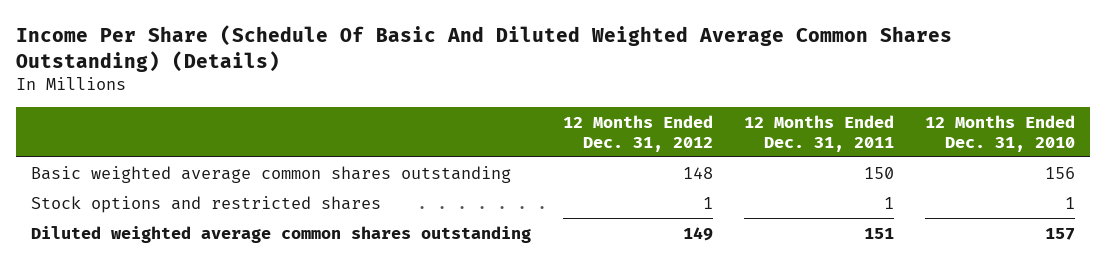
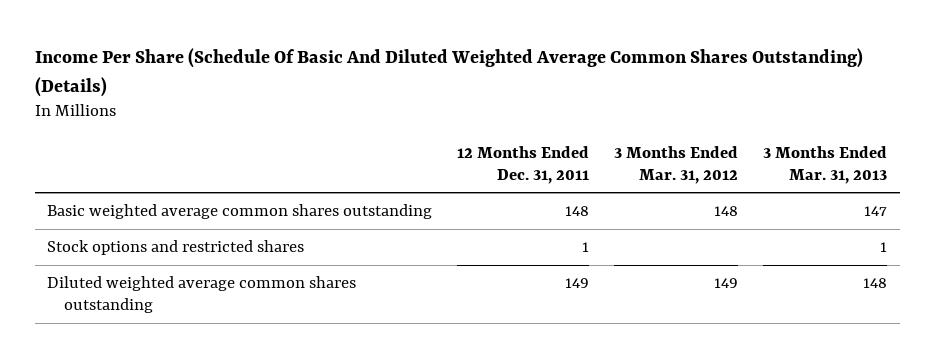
[562,114,713,152] 12 Months Ended Dec. 31, 2012 -> none
[924,114,1075,152] 12 Months Ended Dec. 31, 2010 -> none
none -> [614,145,739,184] 3 Months Ended Mar. 31, 2012
none -> [763,145,888,184] 3 Months Ended Mar. 31, 2013
[863,167,894,180] 150 -> [565,205,590,216] 148
[863,228,894,240] 151 -> [565,277,590,288] 149

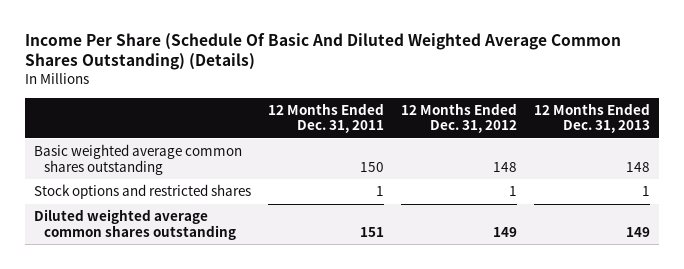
[614,145,739,184] 3 Months Ended Mar. 31, 2012 -> none
[763,145,888,184] 3 Months Ended Mar. 31, 2013 -> none
none -> [400,102,517,134] 12 Months Ended Dec. 31, 2012
none -> [534,102,651,134] 12 Months Ended Dec. 31, 2013
[565,205,590,216] 148 -> [359,161,384,172] 150
[565,277,590,288] 149 -> [359,226,384,237] 151

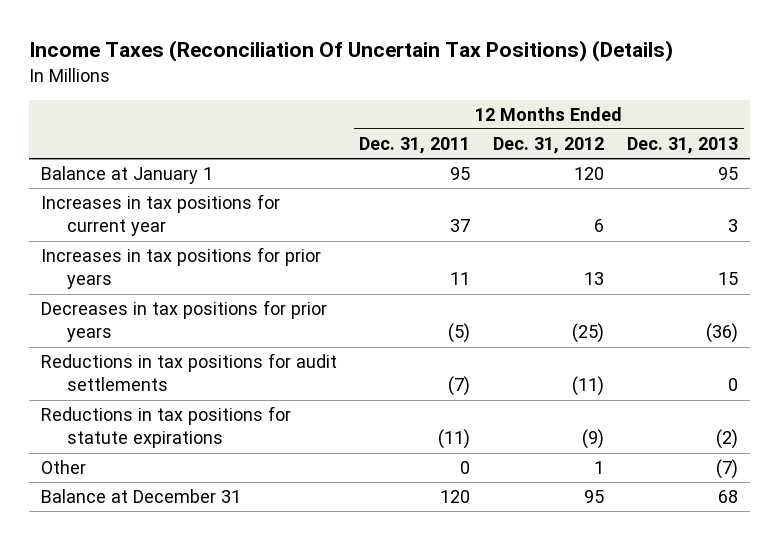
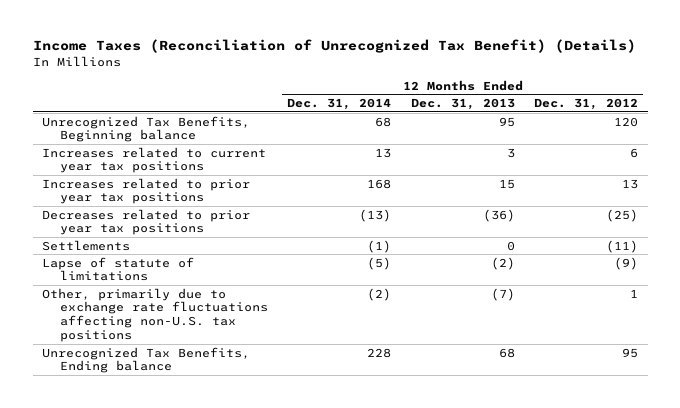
[29,40,674,63] Income Taxes (Reconciliation Of Uncertain Tax Positions) (Details) -> [32,39,636,54] Income Taxes (Reconciliation of Unrecognized Tax Benefit) (Details)
[359,136,471,154] Dec. 31, 2011 -> none
none -> [287,98,392,111] Dec. 31, 2014
[40,166,213,185] Balance at January 1 -> [42,115,251,143] Unrecognized Tax Benefits, Beginning balance
[40,194,280,237] Increases in tax positions for current year -> [42,146,267,174] Increases related to current year tax positions
[40,247,321,290] Increases in tax positions for prior years -> [42,177,251,205] Increases related to prior year tax positions
[40,300,327,343] Decreases in tax positions for prior years -> [42,208,251,236] Decreases related to prior year tax positions
[40,353,337,392] Reductions in tax positions for audit settlements -> [42,239,131,251] Settlements
[40,406,291,449] Reductions in tax positions for statute expirations -> [42,256,195,282] Lapse of statute of limitations
[40,460,86,475] Other -> [42,287,268,343] Other, primarily due to exchange rate fluctuations affecting non-U.S. tax positions
[40,489,241,504] Balance at December 31 -> [42,346,251,374] Unrecognized Tax Benefits, Ending balance

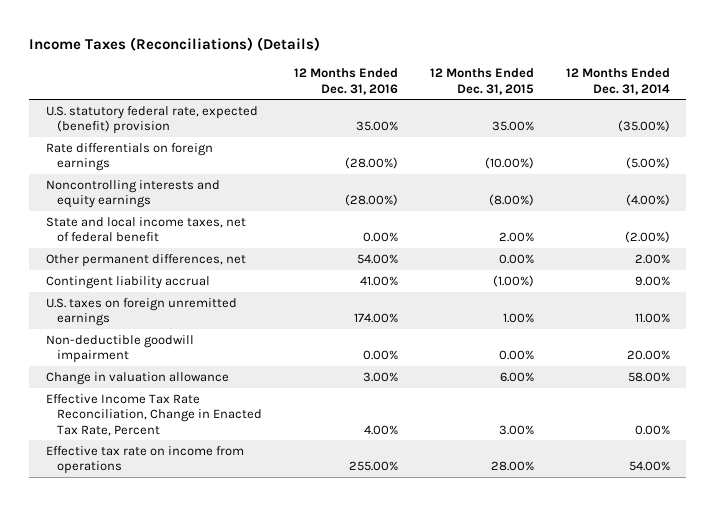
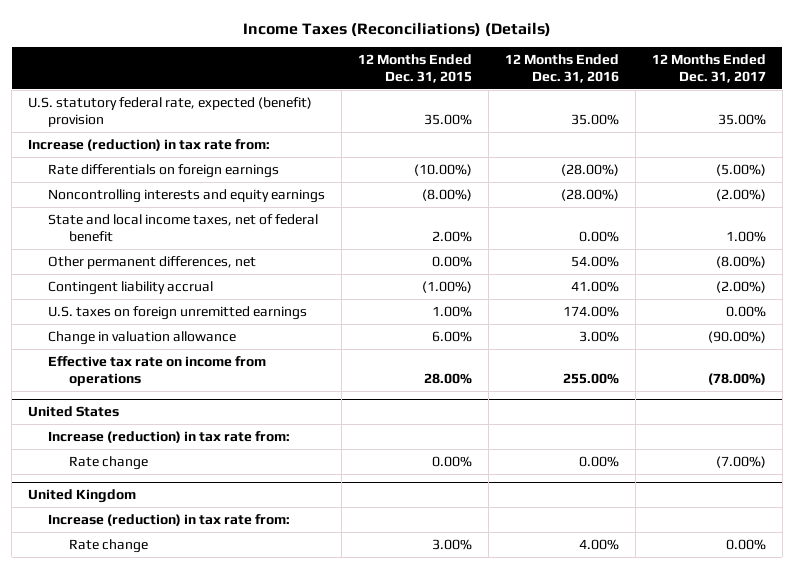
[565,68,670,95] 12 Months Ended Dec. 31, 2014 -> none
none -> [651,54,766,84] 12 Months Ended Dec. 31, 2017
none -> [28,138,271,151] Increase (reduction) in tax rate from:
[45,334,194,364] Non-deductible goodwill impairment -> none
[45,393,262,436] Effective Income Tax Rate Reconciliation, Change in Enacted Tax Rate, Percent -> none
none -> [28,406,120,418] United States
none -> [48,430,291,443] Increase (reduction) in tax rate from:
none -> [68,455,148,470] Rate change
none -> [28,489,137,504] United Kingdom
none -> [48,513,291,526] Increase (reduction) in tax rate from:
none -> [68,538,148,553] Rate change

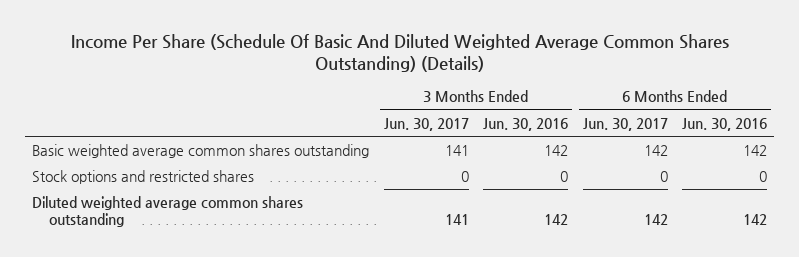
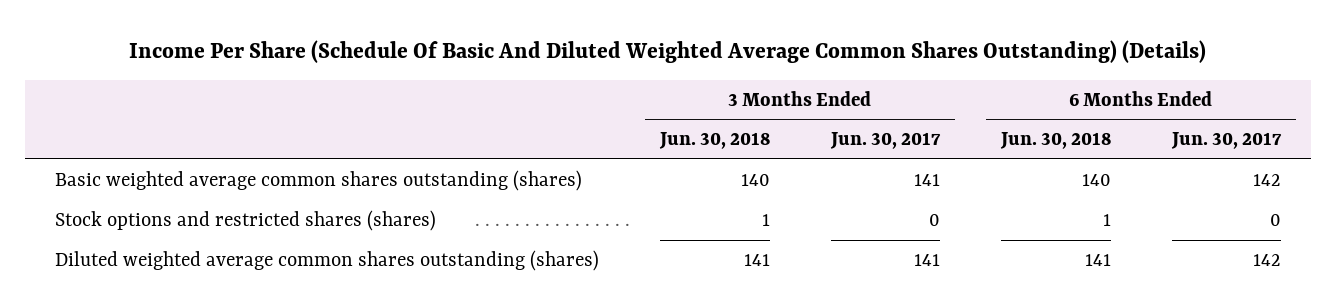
[483,117,569,131] Jun. 30, 2016 -> none
[682,117,768,131] Jun. 30, 2016 -> none
none -> [659,132,771,150] Jun. 30, 2018
none -> [999,132,1111,150] Jun. 30, 2018
[32,144,370,159] Basic weighted average common shares outstanding -> [55,169,583,191] Basic weighted average common shares outstanding (shares)
[32,170,255,185] Stock options and restricted shares -> [55,209,437,231] Stock options and restricted shares (shares)
[32,196,304,227] Diluted weighted average common shares outstanding -> [55,249,600,271] Diluted weighted average common shares outstanding (shares)

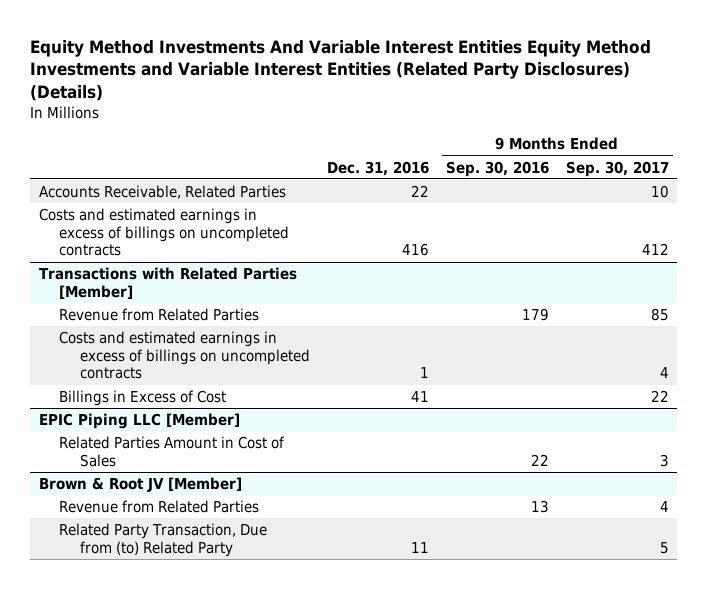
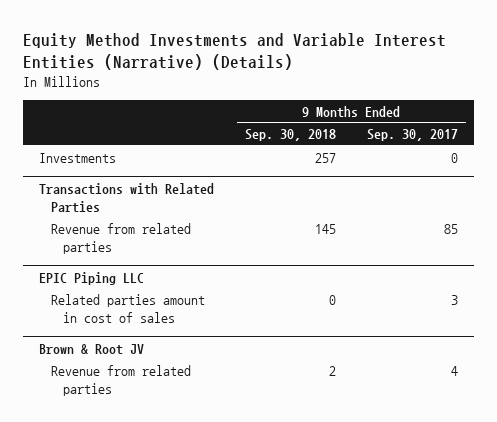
[30,39,652,102] Equity Method Investments And Variable Interest Entities Equity Method Investments and Variable Interest Entities (Related Party Disclosures) (Details) -> [22,32,446,71] Equity Method Investments and Variable Interest Entities (Narrative) (Details)
[327,160,430,176] Dec. 31, 2016 -> none
[445,160,549,177] Sep. 30, 2016 -> none
none -> [244,129,336,142] Sep. 30, 2018
[38,184,286,199] Accounts Receivable, Related Parties -> none
[38,207,290,257] Costs and estimated earnings in excess of billings on uncompleted contracts -> none
[59,330,311,380] Costs and estimated earnings in excess of billings on uncompleted contracts -> none
[59,389,227,406] Billings in Excess of Cost -> none
[59,522,268,557] Related Party Transaction, Due from (to) Related Party -> none
none -> [38,152,116,163] Investments
[38,266,297,299] Transactions with Related Parties [Member] -> [38,182,214,213] Transactions with Related Parties
[59,307,260,321] Revenue from Related Parties -> [50,222,191,254] Revenue from related parties
[38,412,240,429] EPIC Piping LLC [Member] -> [38,271,144,285] EPIC Piping LLC
[59,435,286,467] Related Parties Amount in Cost of Sales -> [50,293,205,323] Related parties amount in cost of sales
[38,476,242,492] Brown & Root JV [Member] -> [38,342,144,355] Brown & Root JV
[59,499,260,513] Revenue from Related Parties -> [50,364,191,396] Revenue from related parties

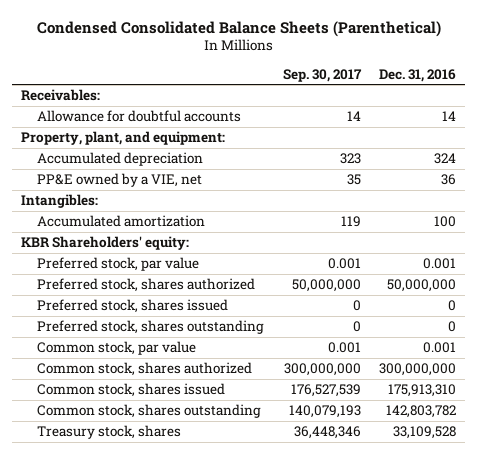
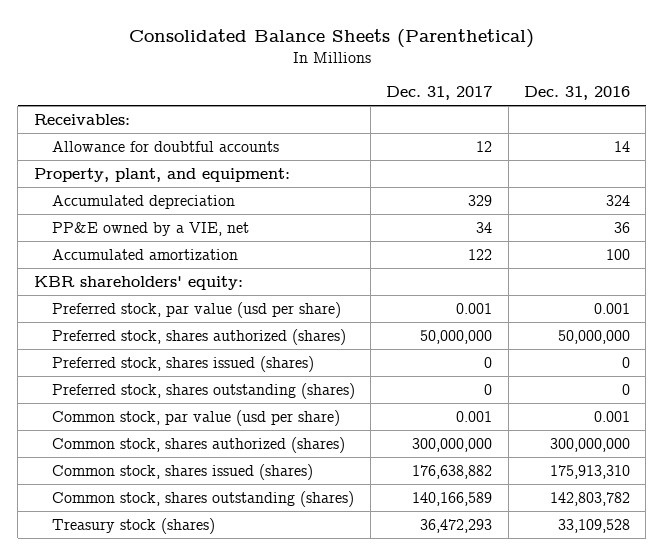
[36,20,441,37] Condensed Consolidated Balance Sheets (Parenthetical) -> [128,28,534,48] Consolidated Balance Sheets (Parenthetical)
[282,68,362,82] Sep. 30, 2017 -> none
none -> [386,85,493,100] Dec. 31, 2017
[21,194,99,209] Intangibles: -> none
[21,236,190,251] KBR Shareholders' equity: -> [33,275,243,290] KBR shareholders' equity:
[37,257,200,272] Preferred stock, par value -> [51,301,341,318] Preferred stock, par value (usd per share)
[37,278,256,293] Preferred stock, shares authorized -> [51,328,346,345] Preferred stock, shares authorized (shares)
[37,299,229,314] Preferred stock, shares issued -> [51,355,314,372] Preferred stock, shares issued (shares)
[37,320,265,335] Preferred stock, shares outstanding -> [51,382,355,399] Preferred stock, shares outstanding (shares)
[37,341,197,356] Common stock, par value -> [51,409,340,426] Common stock, par value (usd per share)
[37,362,253,377] Common stock, shares authorized -> [51,436,345,453] Common stock, shares authorized (shares)
[37,383,226,398] Common stock, shares issued -> [51,463,313,480] Common stock, shares issued (shares)
[37,404,262,419] Common stock, shares outstanding -> [51,490,354,507] Common stock, shares outstanding (shares)
[37,425,182,440] Treasury stock, shares -> [51,517,215,534] Treasury stock (shares)

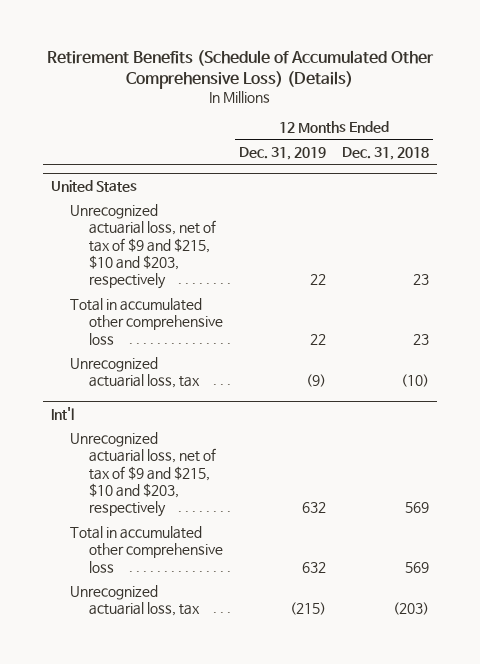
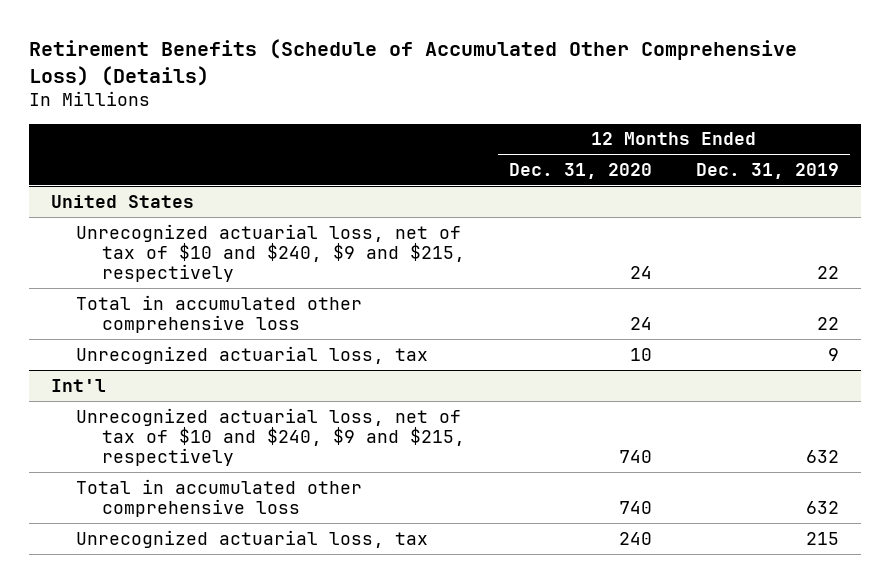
[342,147,430,161] Dec. 31, 2018 -> none
none -> [508,162,652,179] Dec. 31, 2020
[69,204,216,290] Unrecognized actuarial loss, net of tax of $9 and $215, $10 and $203, respectively -> [76,223,465,282] Unrecognized actuarial loss, net of tax of $10 and $240, $9 and $215, respectively
[305,374,326,388] (9) -> [827,347,839,361] 9
[69,432,216,518] Unrecognized actuarial loss, net of tax of $9 and $215, $10 and $203, respectively -> [76,407,465,466] Unrecognized actuarial loss, net of tax of $10 and $240, $9 and $215, respectively
[289,602,326,616] (215) -> [805,531,839,545] 215

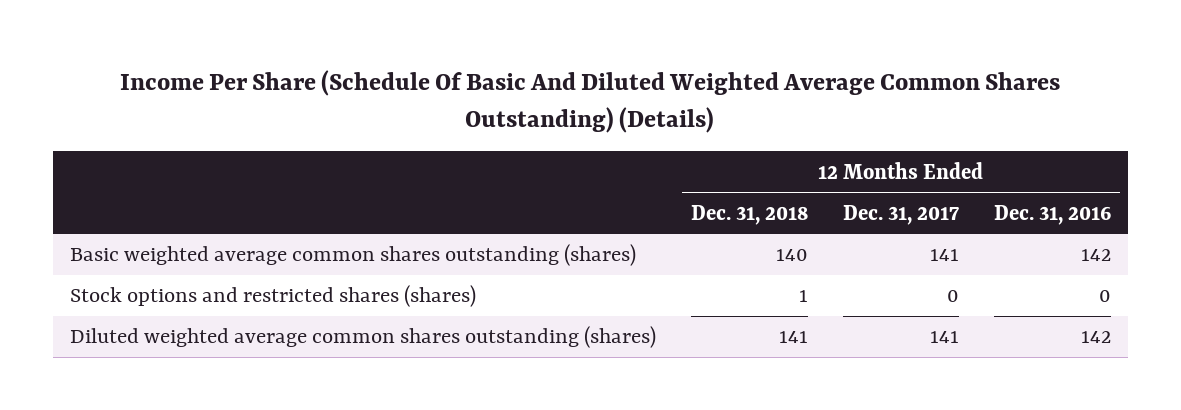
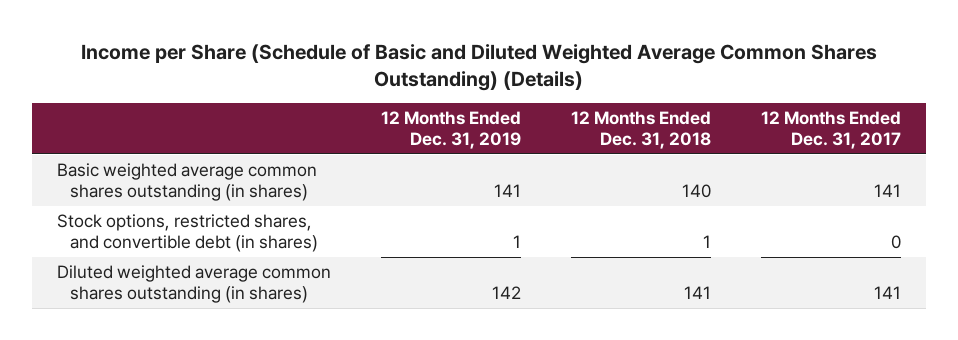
[120,69,1061,134] Income Per Share (Schedule Of Basic And Diluted Weighted Average Common Shares Outstanding) (Details) -> [81,44,878,92] Income per Share (Schedule of Basic and Diluted Weighted Average Common Shares Outstanding) (Details)
[993,204,1111,225] 12 Months Ended Dec. 31, 2016 -> none
none -> [381,111,522,150] 12 Months Ended Dec. 31, 2019
[69,244,636,267] Basic weighted average common shares outstanding (shares) -> [57,162,318,202] Basic weighted average common shares outstanding (in shares)
[69,285,476,308] Stock options and restricted shares (shares) -> [57,213,318,253] Stock options, restricted shares, and convertible debt (in shares)
[69,326,656,349] Diluted weighted average common shares outstanding (shares) -> [57,264,332,304] Diluted weighted average common shares outstanding (in shares)

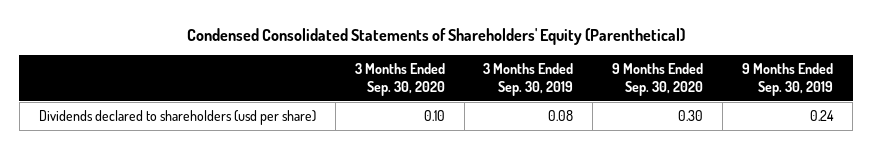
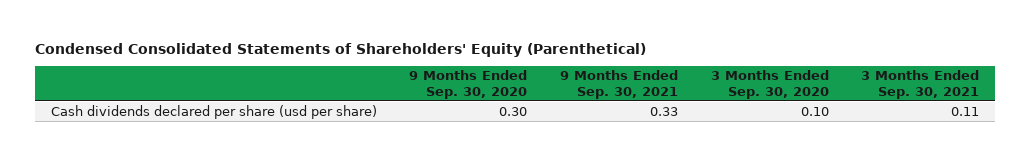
[483,62,574,96] 3 Months Ended Sep. 30, 2019 -> none
[742,62,834,96] 9 Months Ended Sep. 30, 2019 -> none
none -> [560,70,679,99] 9 Months Ended Sep. 30, 2021
none -> [861,70,980,99] 3 Months Ended Sep. 30, 2021
[38,109,316,125] Dividends declared to shareholders (usd per share) -> [50,105,377,120] Cash dividends declared per share (usd per share)

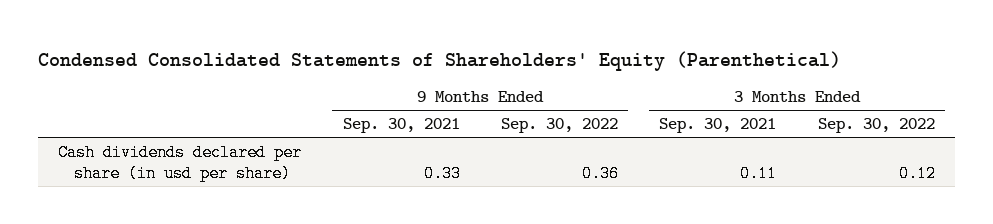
[409,70,528,99] 9 Months Ended Sep. 30, 2020 -> none
[710,70,829,99] 3 Months Ended Sep. 30, 2020 -> none
none -> [501,118,619,134] Sep. 30, 2022
none -> [817,118,935,134] Sep. 30, 2022
[50,105,377,120] Cash dividends declared per share (usd per share) -> [58,143,303,183] Cash dividends declared per share (in usd per share)

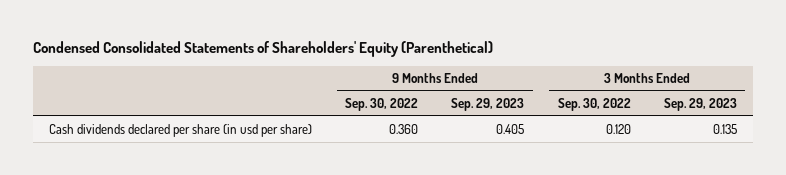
[342,118,460,134] Sep. 30, 2021 -> none
[659,118,777,134] Sep. 30, 2021 -> none
none -> [451,98,525,112] Sep. 29, 2023
none -> [663,98,737,112] Sep. 29, 2023
[582,165,620,183] 0.36 -> [389,124,419,135] 0.360
[898,165,936,183] 0.12 -> [605,124,631,135] 0.120

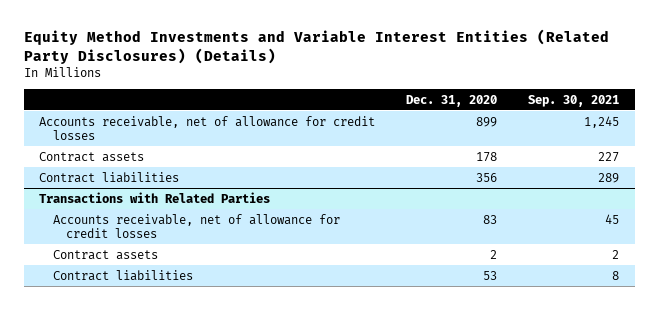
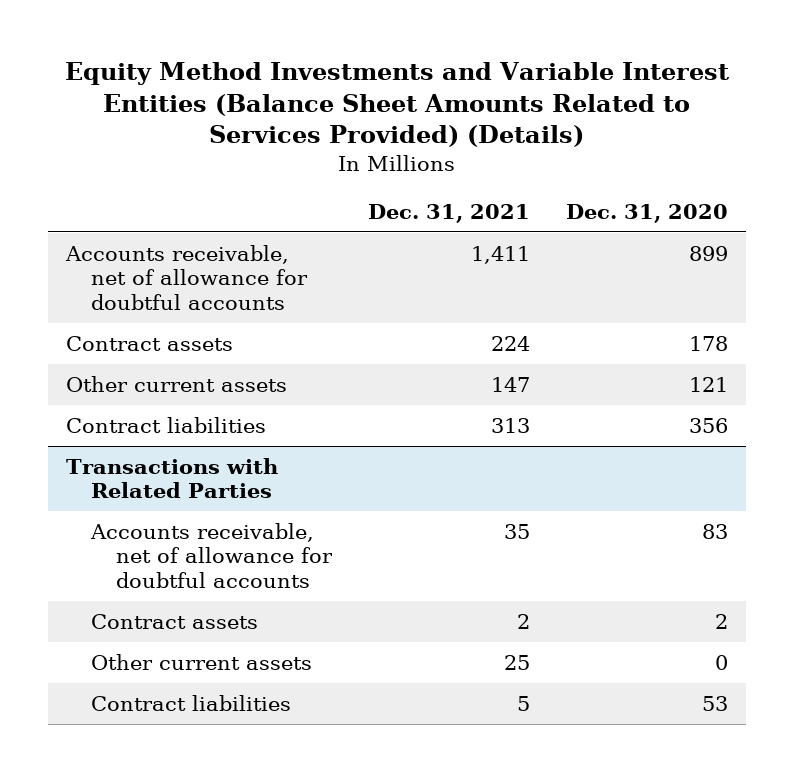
[23,29,609,64] Equity Method Investments and Variable Interest Entities (Related Party Disclosures) (Details) -> [65,62,730,148] Equity Method Investments and Variable Interest Entities (Balance Sheet Amounts Related to Services Provided) (Details)
[528,94,620,107] Sep. 30, 2021 -> none
none -> [368,203,531,223] Dec. 31, 2021
[39,115,376,141] Accounts receivable, net of allowance for credit losses -> [65,244,309,311] Accounts receivable, net of allowance for doubtful accounts
none -> [66,375,288,392] Other current assets
[52,213,340,239] Accounts receivable, net of allowance for credit losses -> [90,522,334,589] Accounts receivable, net of allowance for doubtful accounts
none -> [91,653,313,670] Other current assets

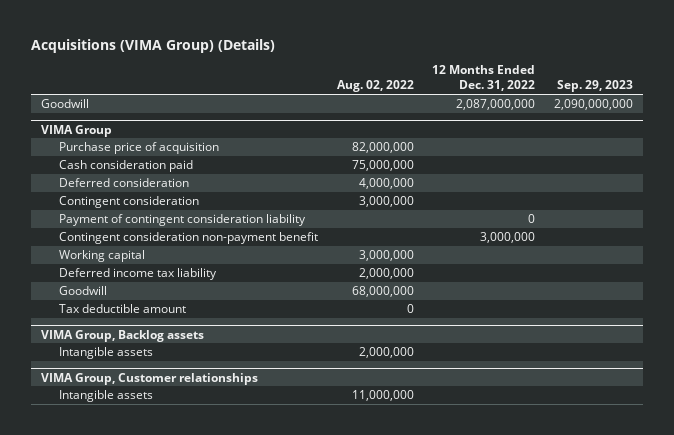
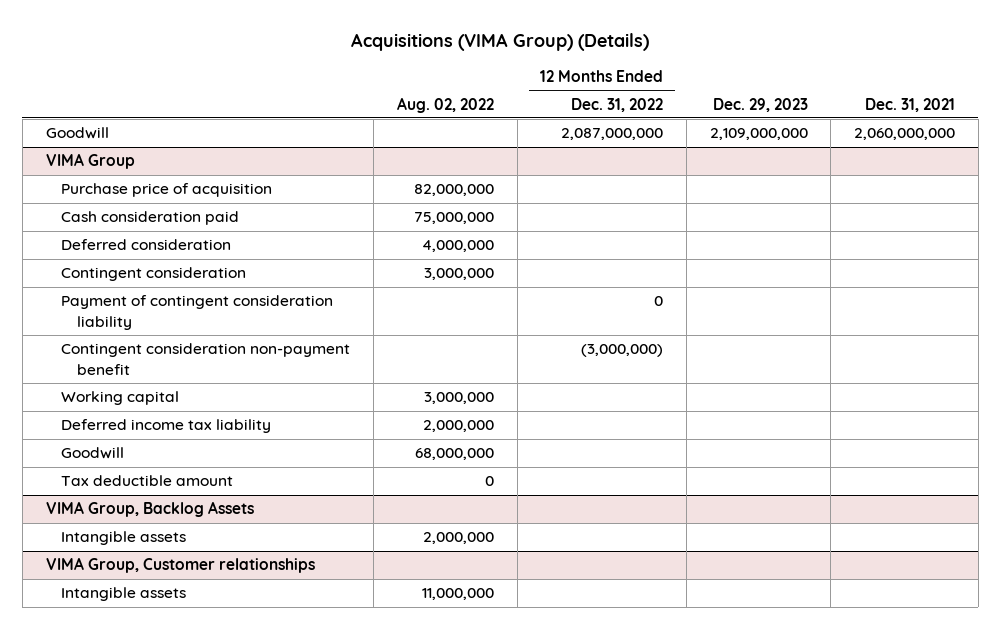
[557,80,634,93] Sep. 29, 2023 -> none
none -> [712,97,808,112] Dec. 29, 2023
none -> [865,97,956,112] Dec. 31, 2021
[480,232,536,244] 3,000,000 -> [581,344,664,358] (3,000,000)
[40,329,204,342] VIMA Group, Backlog assets -> [45,501,254,518] VIMA Group, Backlog Assets

